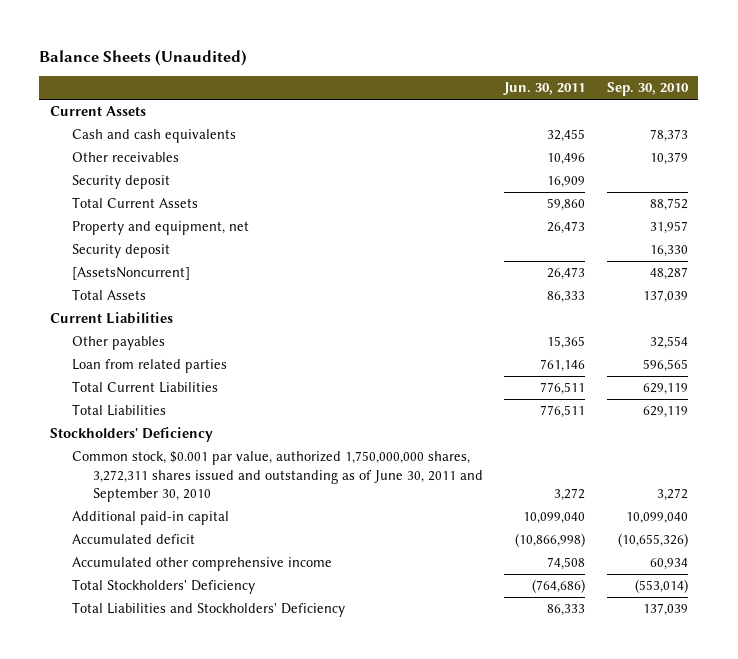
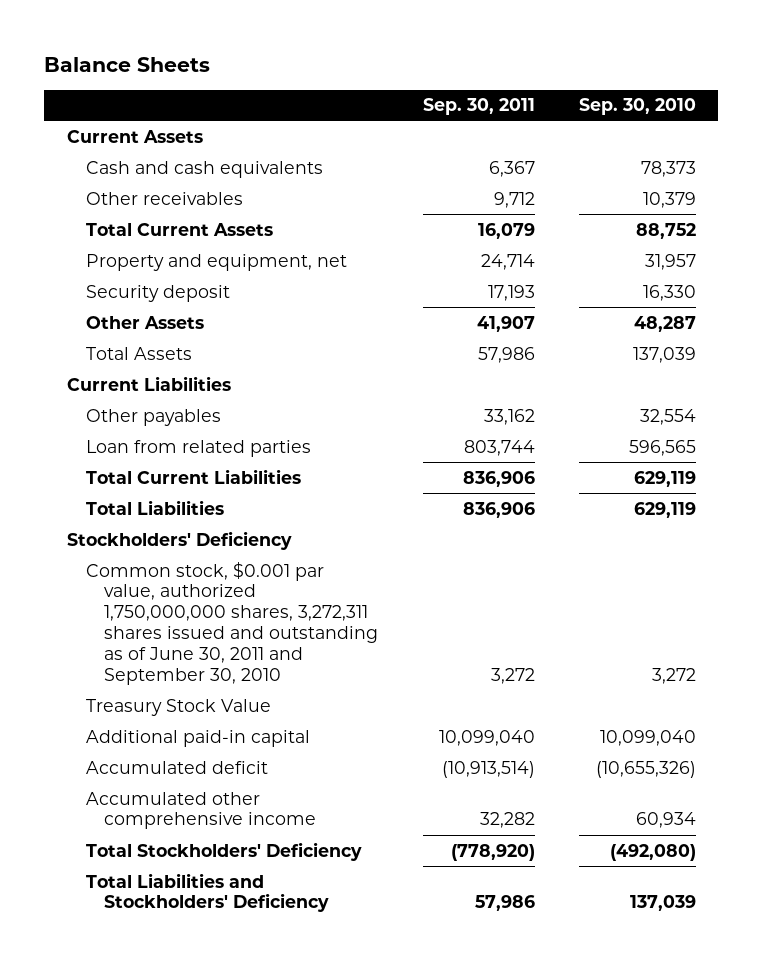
[39,49,248,66] Balance Sheets (Unaudited) -> [44,57,211,73] Balance Sheets
[503,82,586,96] Jun. 30, 2011 -> none
none -> [422,98,535,116] Sep. 30, 2011
[71,175,170,190] Security deposit -> none
[71,267,190,281] [AssetsNoncurrent] -> [85,315,204,329] Other Assets
none -> [85,698,271,716] Treasury Stock Value
[634,579,688,594] (553,014) -> [609,843,696,861] (492,080)

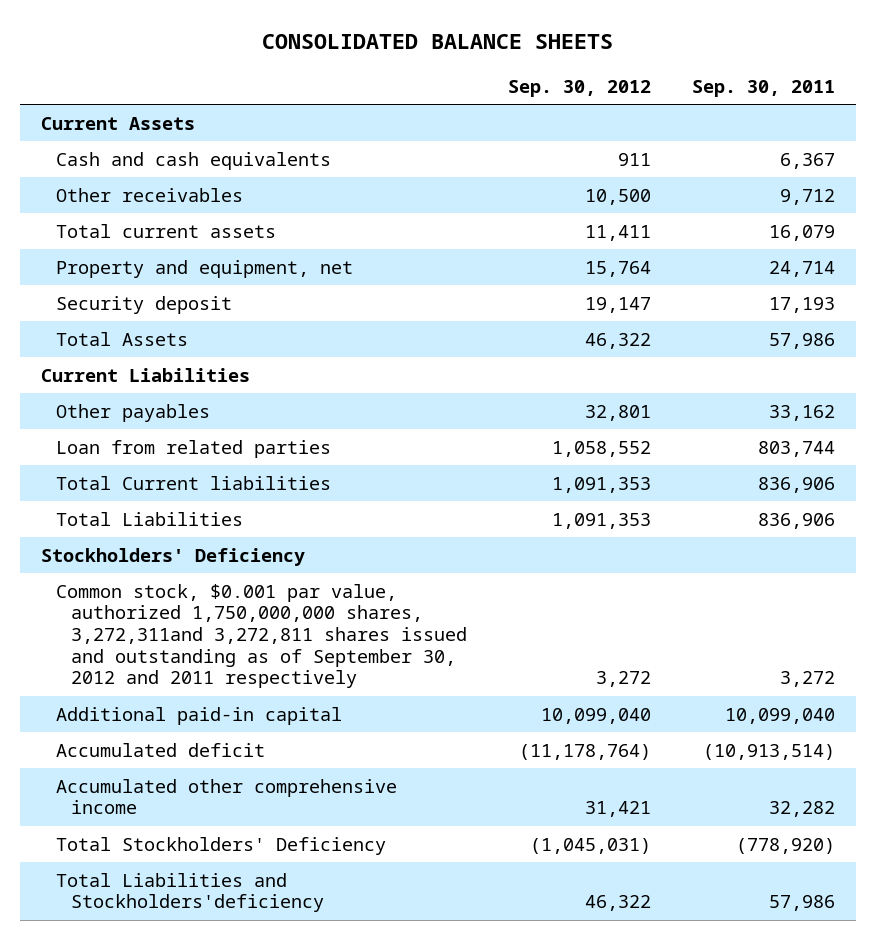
[44,57,211,73] Balance Sheets -> [261,34,613,50] CONSOLIDATED BALANCE SHEETS
[578,98,696,116] Sep. 30, 2010 -> none
none -> [507,79,651,97] Sep. 30, 2012
[85,222,273,236] Total Current Assets -> [55,223,276,238] Total current assets
[85,315,204,329] Other Assets -> none
[85,468,301,484] Total Current Liabilities -> [55,475,331,490] Total Current liabilities
[85,698,271,716] Treasury Stock Value -> none
[85,561,379,686] Common stock, $0.001 par value, authorized 1,750,000,000 shares, 3,272,311 shares issued and outstanding as of June 30, 2011 and September 30, 2010 -> [55,583,467,689] Common stock, $0.001 par value, authorized 1,750,000,000 shares, 3,272,311and 3,272,811 shares issued and outstanding as of September 30, 2012 and 2011 respectively
[85,872,330,913] Total Liabilities and Stockholders' Deficiency -> [55,872,324,913] Total Liabilities and Stockholders'deficiency

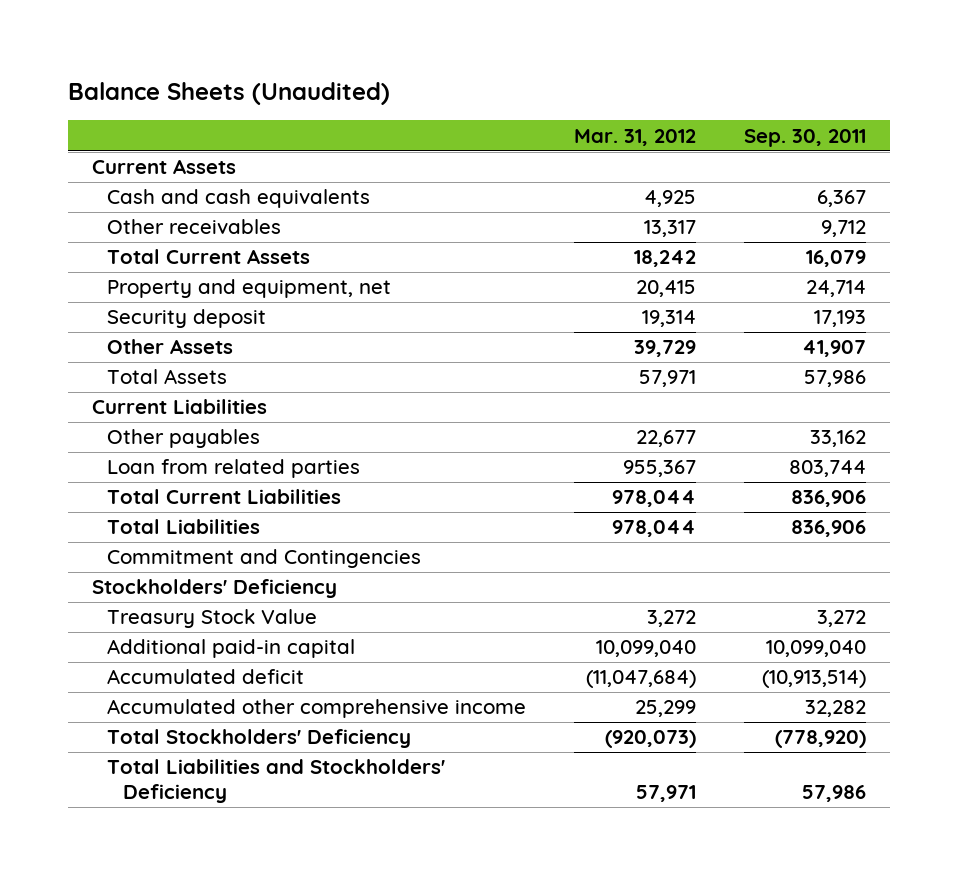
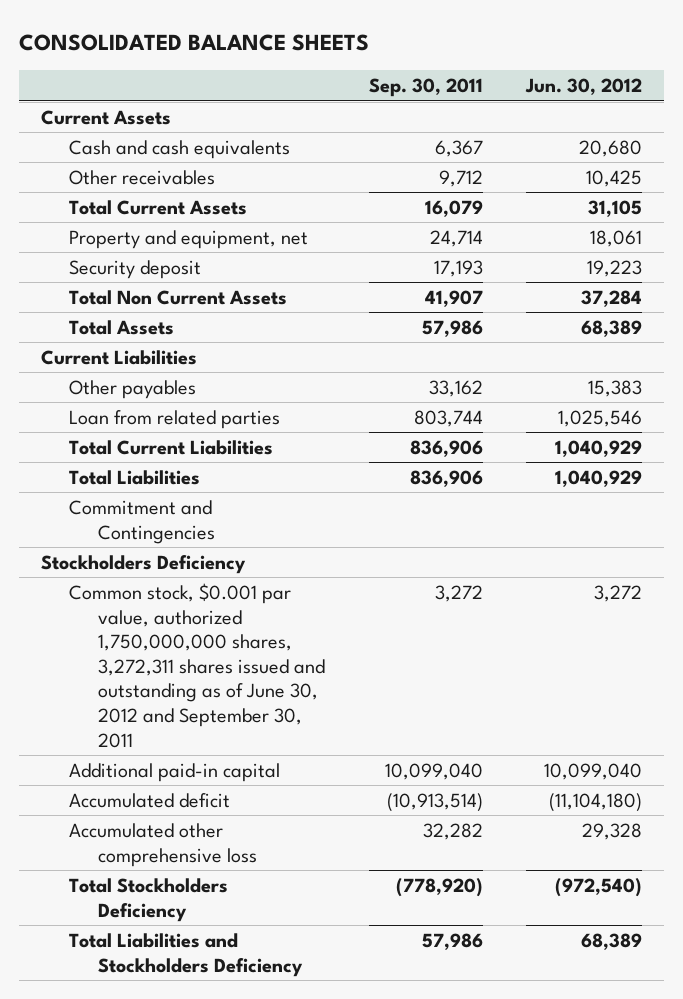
[67,81,390,105] Balance Sheets (Unaudited) -> [18,34,369,52] CONSOLIDATED BALANCE SHEETS
[574,128,697,146] Mar. 31, 2012 -> none
none -> [525,78,643,96] Jun. 30, 2012
[107,339,234,355] Other Assets -> [69,289,288,305] Total Non Current Assets
[91,579,337,599] Stockholders' Deficiency -> [40,554,246,574] Stockholders Deficiency
[107,609,318,629] Treasury Stock Value -> [69,582,326,748] Common stock, $0.001 par value, authorized 1,750,000,000 shares, 3,272,311 shares issued and outstanding as of June 30, 2012 and September 30, 2011
[107,699,527,719] Accumulated other comprehensive income -> [69,822,258,867] Accumulated other comprehensive loss
[107,729,412,749] Total Stockholders' Deficiency -> [69,877,229,922] Total Stockholders Deficiency
[107,759,446,804] Total Liabilities and Stockholders' Deficiency -> [69,932,304,977] Total Liabilities and Stockholders Deficiency

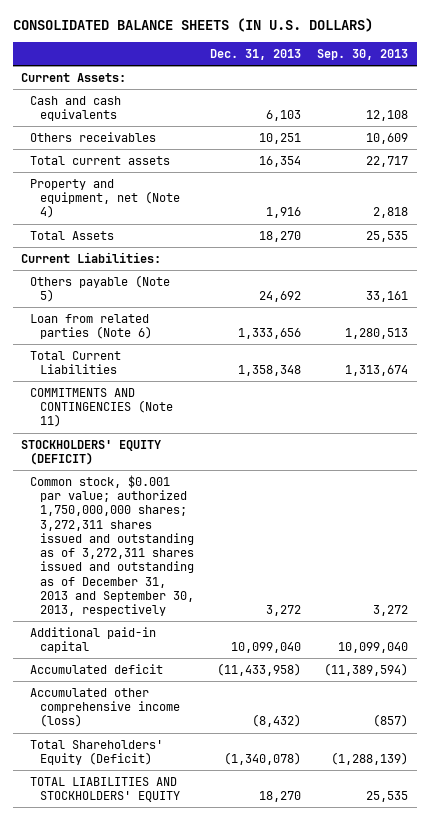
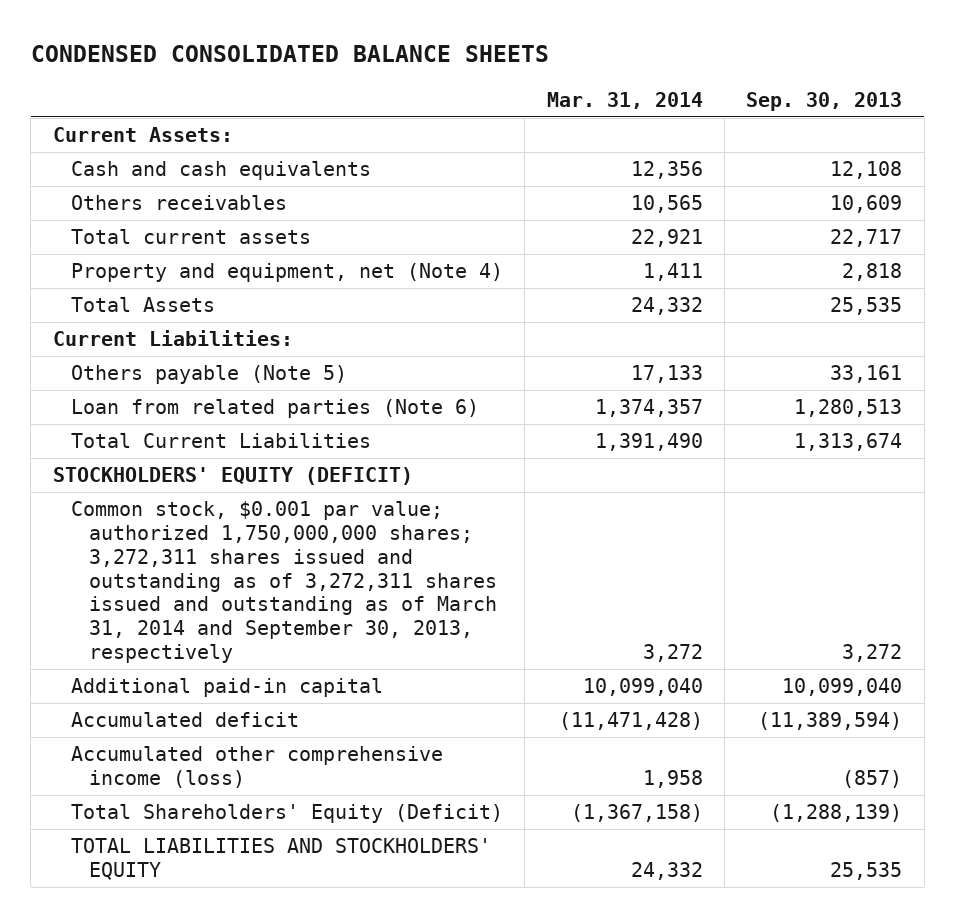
[12,18,373,33] CONSOLIDATED BALANCE SHEETS (IN U.S. DOLLARS) -> [30,45,549,63] CONDENSED CONSOLIDATED BALANCE SHEETS
[210,48,302,60] Dec. 31, 2013 -> none
none -> [546,91,703,109] Mar. 31, 2014
[30,387,173,428] COMMITMENTS AND CONTINGENCIES (Note 11) -> none
[30,474,194,617] Common stock, $0.001 par value; authorized 1,750,000,000 shares; 3,272,311 shares issued and outstanding as of 3,272,311 shares issued and outstanding as of December 31, 2013 and September 30, 2013, respectively -> [70,501,497,663] Common stock, $0.001 par value; authorized 1,750,000,000 shares; 3,272,311 shares issued and outstanding as of 3,272,311 shares issued and outstanding as of March 31, 2014 and September 30, 2013, respectively

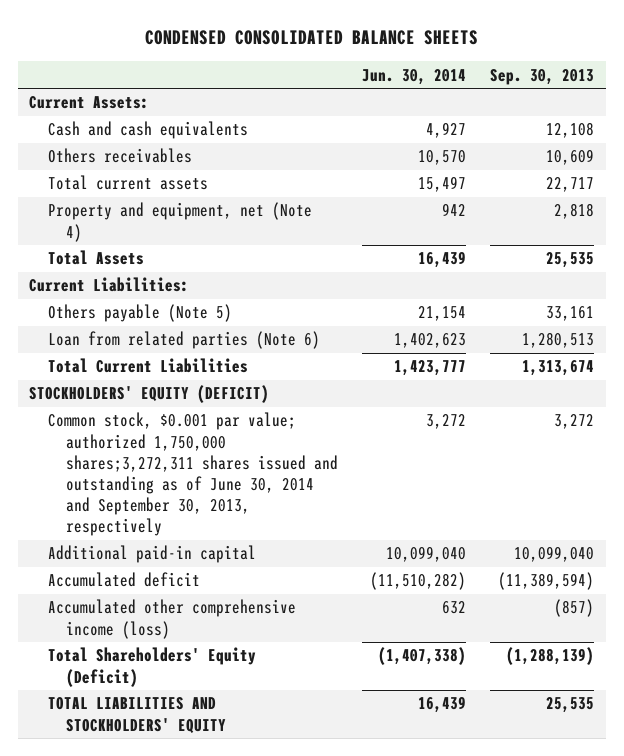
[546,91,703,109] Mar. 31, 2014 -> none
none -> [362,68,467,85] Jun. 30, 2014
[70,501,497,663] Common stock, $0.001 par value; authorized 1,750,000,000 shares; 3,272,311 shares issued and outstanding as of 3,272,311 shares issued and outstanding as of March 31, 2014 and September 30, 2013, respectively -> [47,412,339,537] Common stock, $0.001 par value; authorized 1,750,000 shares;3,272,311 shares issued and outstanding as of June 30, 2014 and September 30, 2013, respectively

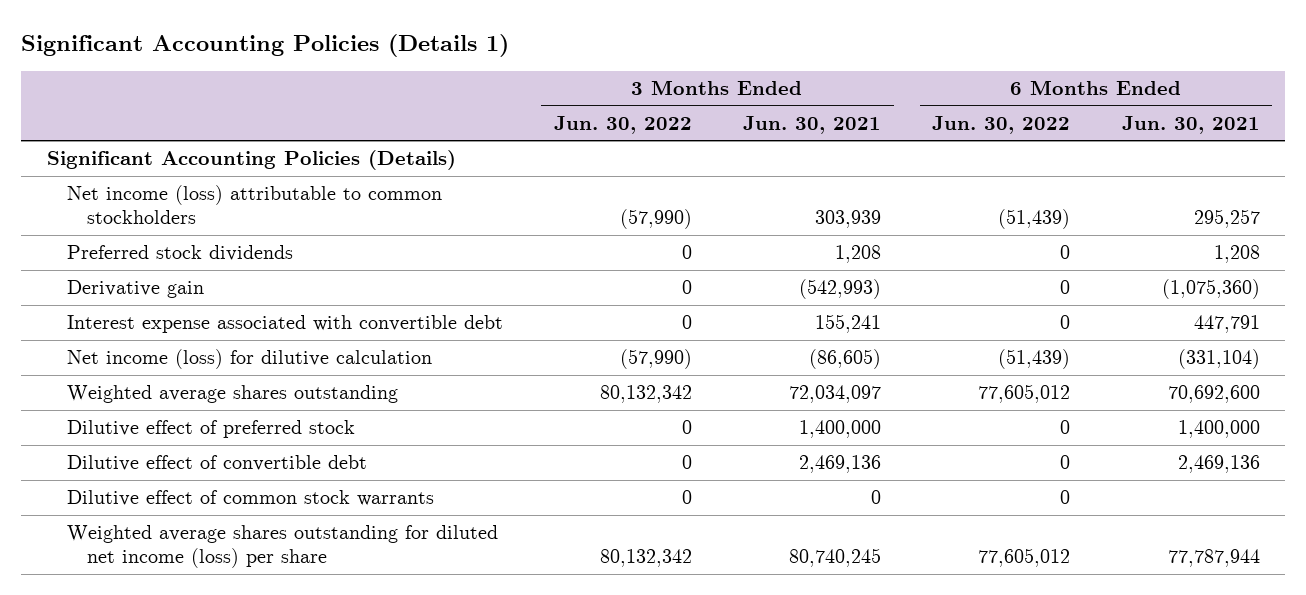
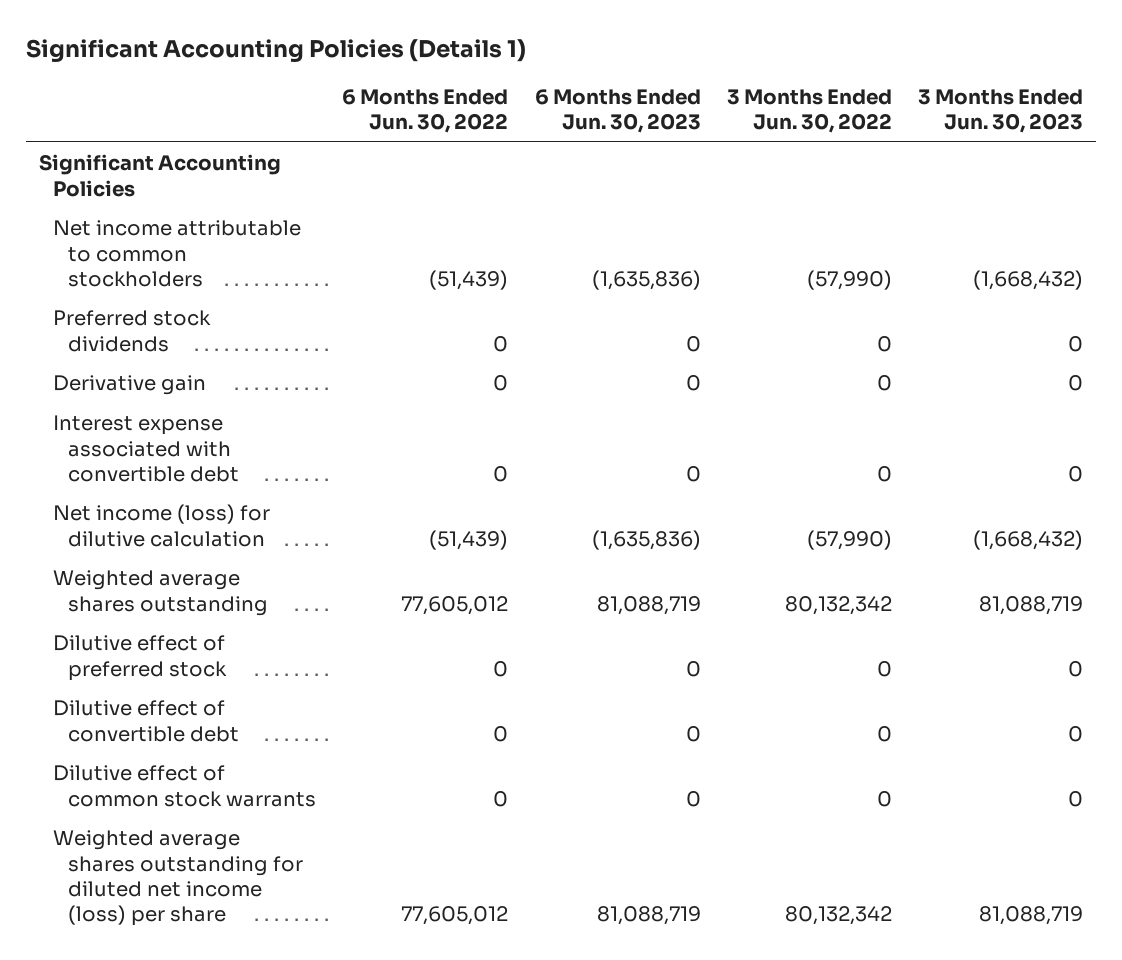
[743,115,882,134] Jun. 30, 2021 -> none
[1121,115,1260,134] Jun. 30, 2021 -> none
none -> [534,88,701,134] 6 Months Ended Jun. 30, 2023
none -> [918,88,1084,134] 3 Months Ended Jun. 30, 2023
[46,150,456,171] Significant Accounting Policies (Details) -> [38,154,281,197] Significant Accounting Policies
[66,185,442,225] Net income (loss) attributable to common stockholders -> [53,220,302,288] Net income attributable to common stockholders

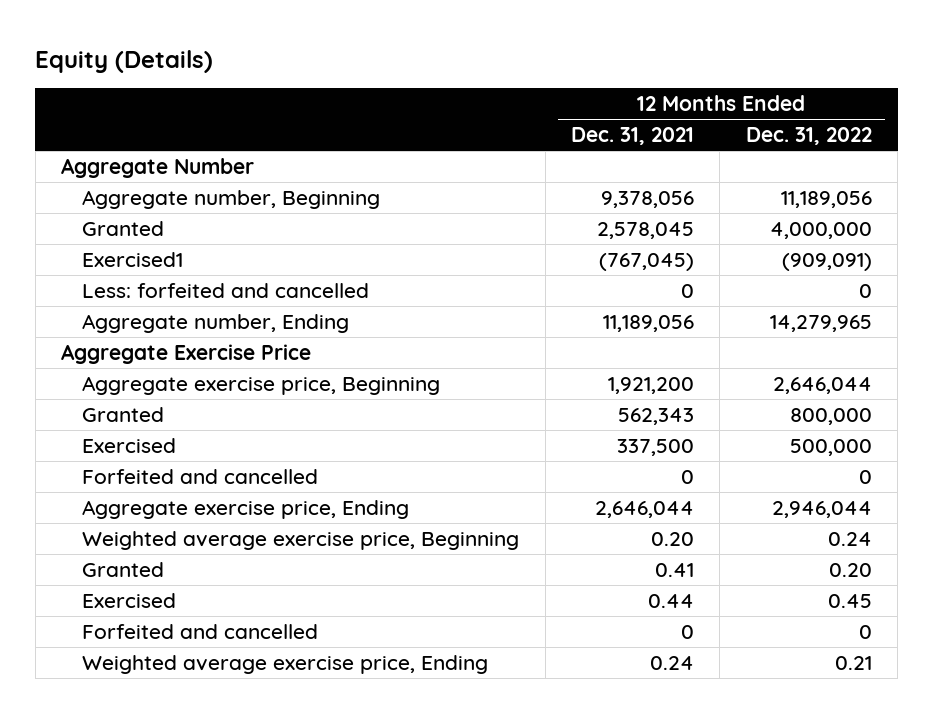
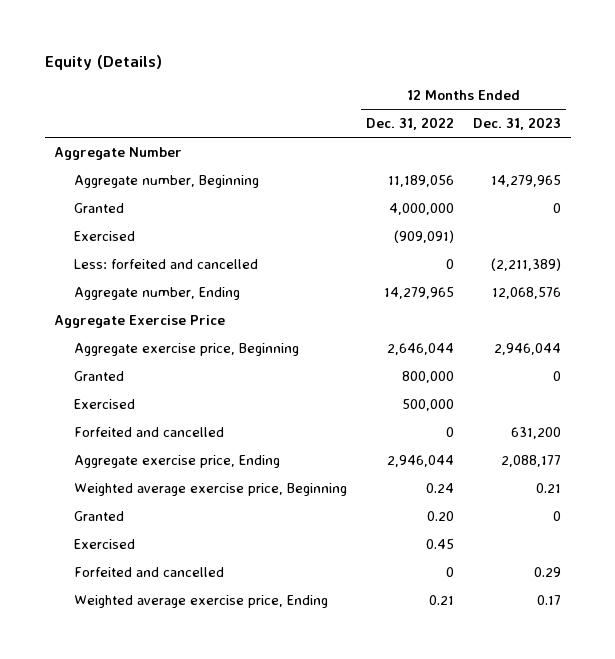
[570,126,694,145] Dec. 31, 2021 -> none
none -> [473,117,562,131] Dec. 31, 2023
[82,251,184,267] Exercised1 -> [74,230,136,241] Exercised

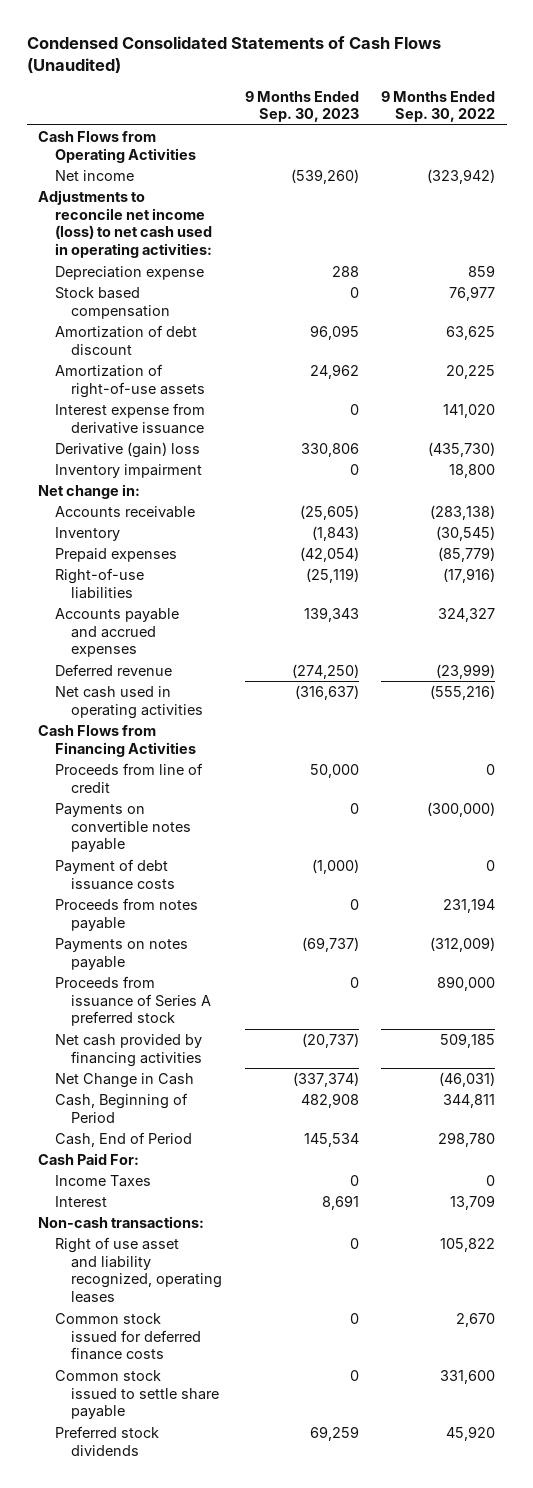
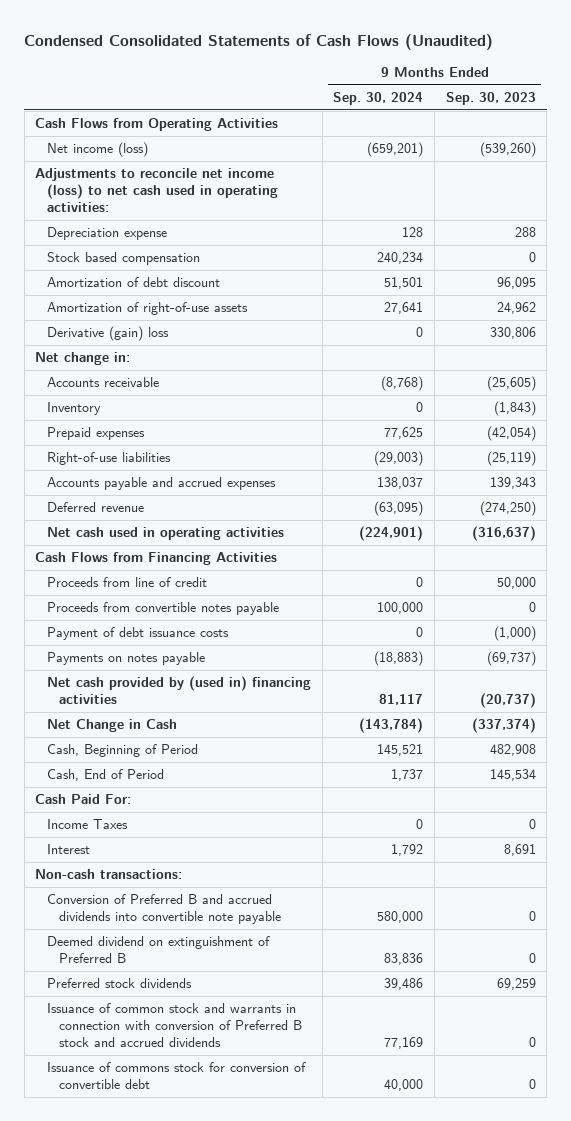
[381,90,496,123] 9 Months Ended Sep. 30, 2022 -> none
none -> [333,92,424,106] Sep. 30, 2024
[54,169,134,181] Net income -> [47,142,149,158] Net income (loss)
[54,402,205,434] Interest expense from derivative issuance -> none
[54,463,202,478] Inventory impairment -> none
[54,802,192,853] Payments on convertible notes payable -> none
none -> [47,602,280,616] Proceeds from convertible notes payable
[54,897,198,931] Proceeds from notes payable -> none
[54,975,212,1027] Proceeds from issuance of Series A preferred stock -> none
[54,1033,203,1067] Net cash provided by financing activities -> [47,676,312,705] Net cash provided by (used in) financing activities
[54,1236,223,1304] Right of use asset and liability recognized, operating leases -> none
[54,1312,202,1361] Common stock issued for deferred finance costs -> none
[54,1369,220,1420] Common stock issued to settle share payable -> none
none -> [47,894,282,925] Conversion of Preferred B and accrued dividends into convertible note payable
none -> [47,936,271,964] Deemed dividend on extinguishment of Preferred B
none -> [47,1003,303,1048] Issuance of common stock and warrants in connection with conversion of Preferred B stock and accrued dividends
none -> [47,1062,307,1090] Issuance of commons stock for conversion of convertible debt

